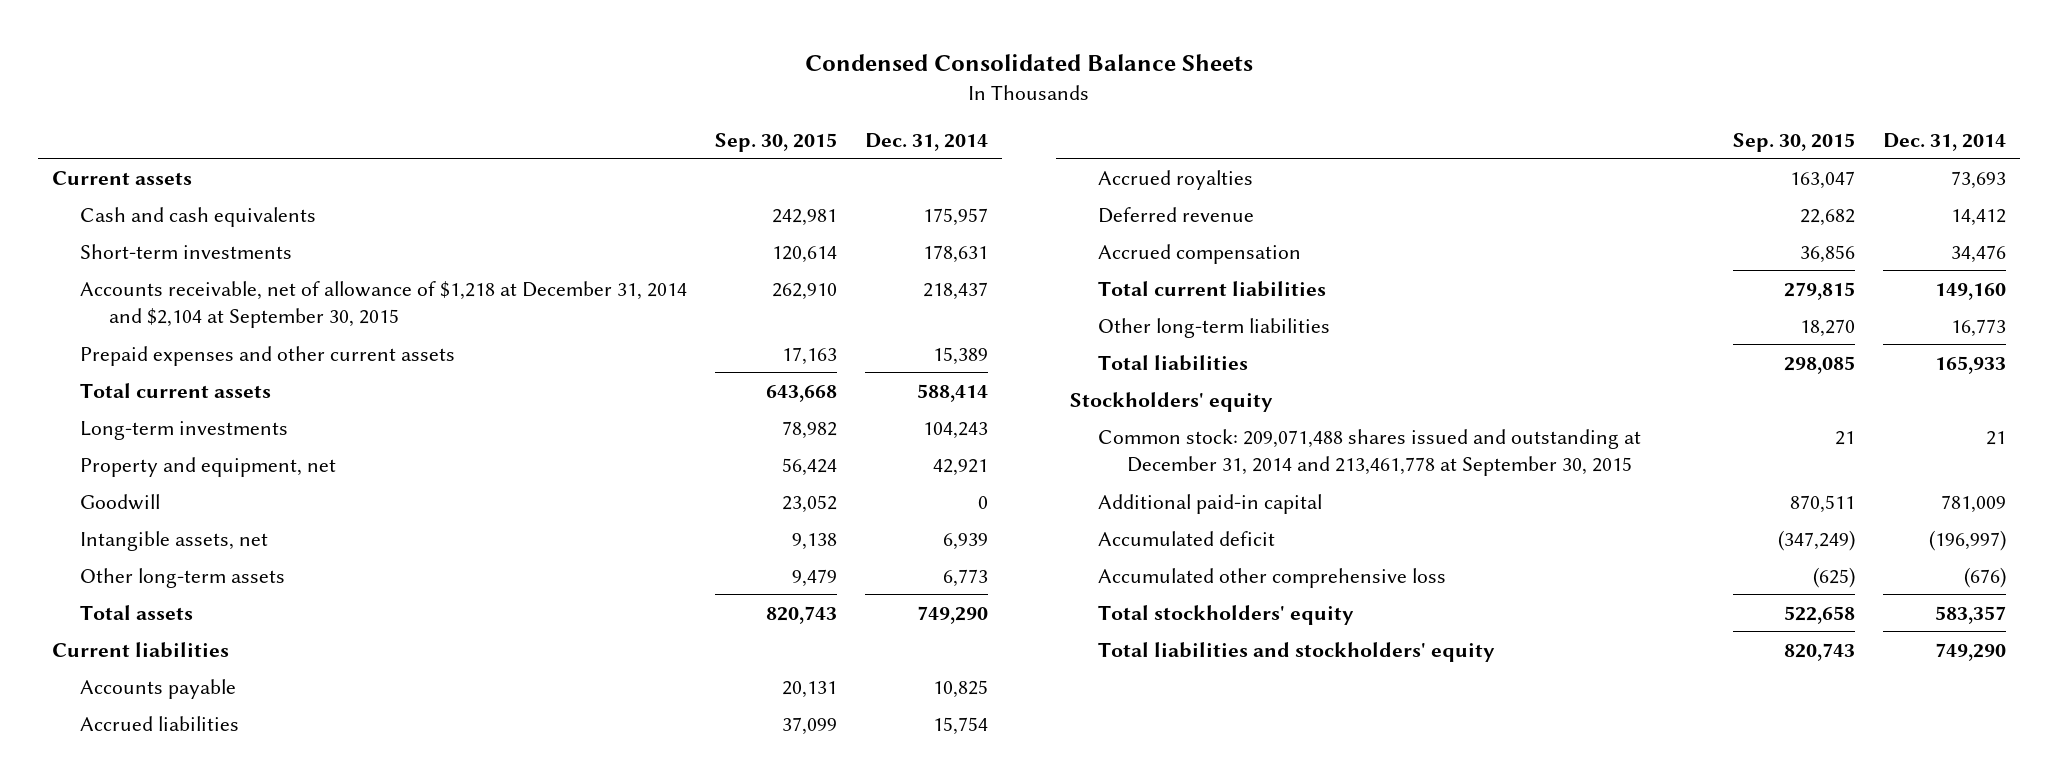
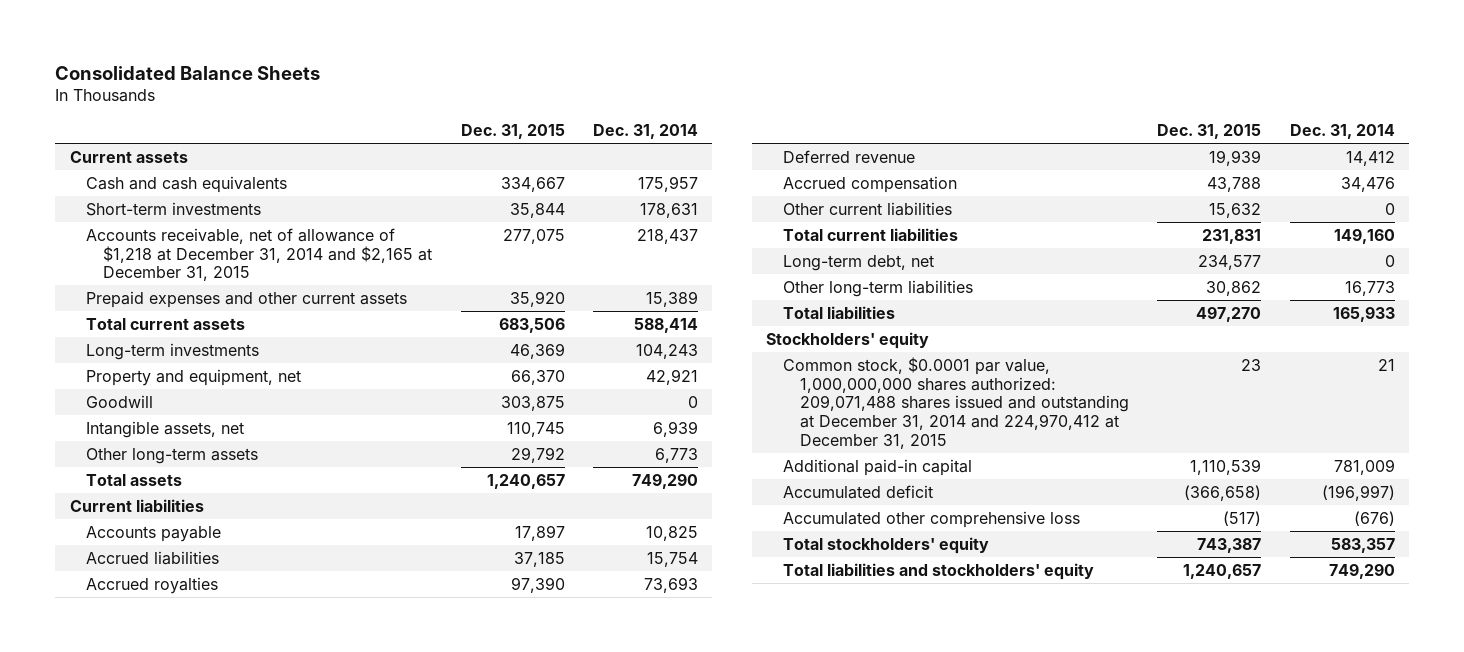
[805,53,1254,71] Condensed Consolidated Balance Sheets -> [55,66,321,81] Consolidated Balance Sheets
[715,132,838,152] Sep. 30, 2015 -> none
none -> [460,124,565,140] Dec. 31, 2015
[80,280,688,329] Accounts receivable, net of allowance of $1,218 at December 31, 2014 and $2,104 at September 30, 2015 -> [86,227,433,282] Accounts receivable, net of allowance of $1,218 at December 31, 2014 and $2,165 at December 31, 2015
none -> [782,201,952,216] Other current liabilities
none -> [782,254,934,271] Long-term debt, net
[1098,428,1642,477] Common stock: 209,071,488 shares issued and outstanding at December 31, 2014 and 213,461,778 at September 30, 2015 -> [782,356,1129,449] Common stock, $0.0001 par value, 1,000,000,000 shares authorized: 209,071,488 shares issued and outstanding at December 31, 2014 and 224,970,412 at December 31, 2015

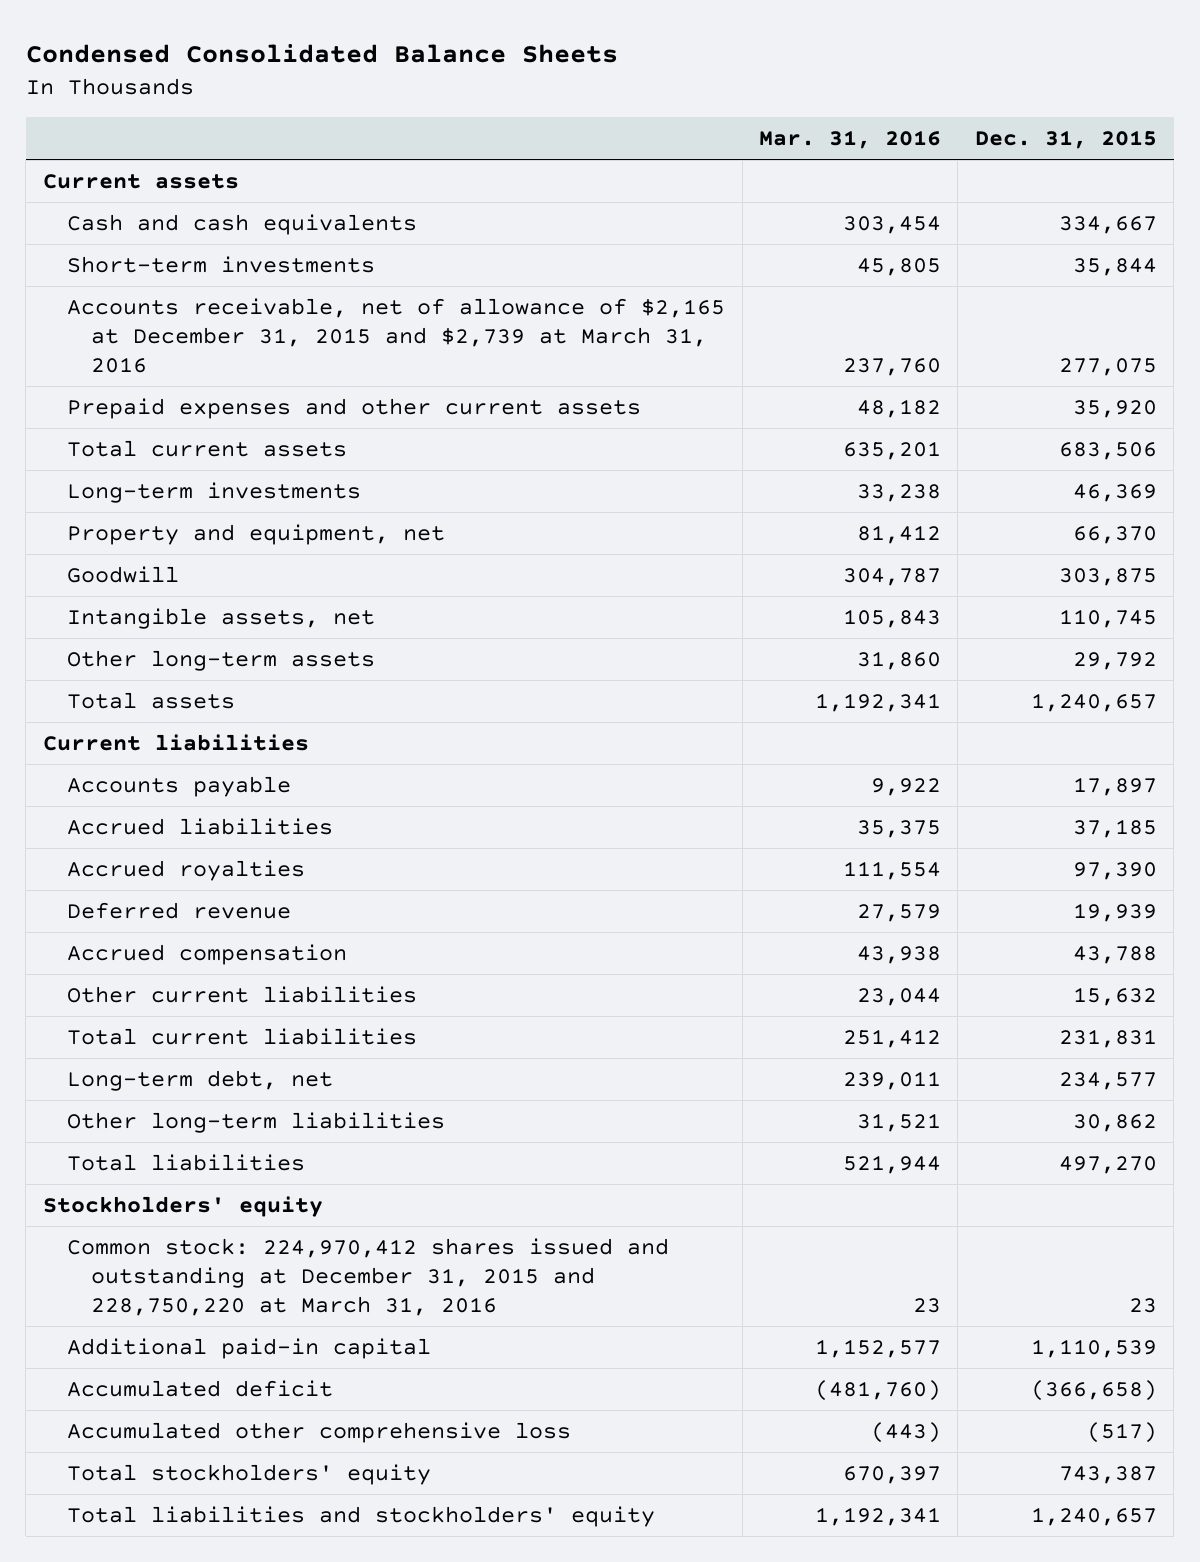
[55,66,321,81] Consolidated Balance Sheets -> [25,44,618,64] Condensed Consolidated Balance Sheets
[593,124,699,140] Dec. 31, 2014 -> none
none -> [759,130,942,150] Mar. 31, 2016
[86,227,433,282] Accounts receivable, net of allowance of $1,218 at December 31, 2014 and $2,165 at December 31, 2015 -> [67,297,726,373] Accounts receivable, net of allowance of $2,165 at December 31, 2015 and $2,739 at March 31, 2016
[782,356,1129,449] Common stock, $0.0001 par value, 1,000,000,000 shares authorized: 209,071,488 shares issued and outstanding at December 31, 2014 and 224,970,412 at December 31, 2015 -> [67,1237,670,1316] Common stock: 224,970,412 shares issued and outstanding at December 31, 2015 and 228,750,220 at March 31, 2016

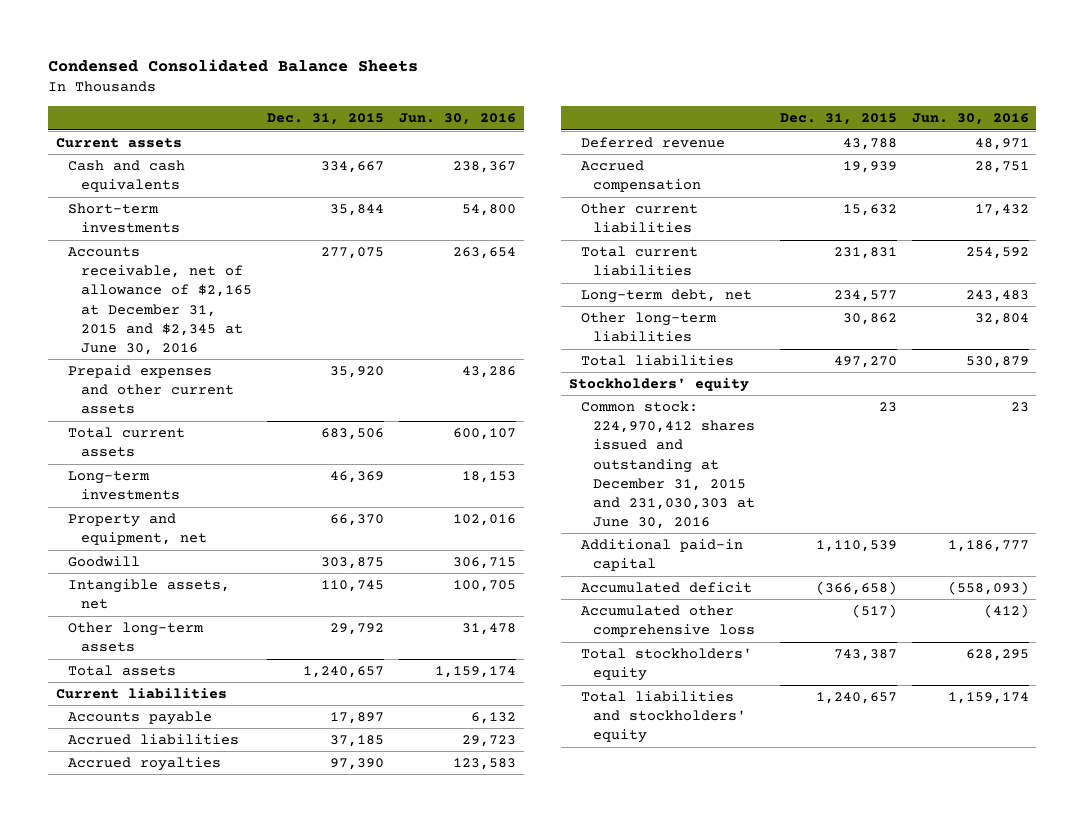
[759,130,942,150] Mar. 31, 2016 -> none
none -> [399,113,517,126] Jun. 30, 2016
[67,297,726,373] Accounts receivable, net of allowance of $2,165 at December 31, 2015 and $2,739 at March 31, 2016 -> [68,247,252,355] Accounts receivable, net of allowance of $2,165 at December 31, 2015 and $2,345 at June 30, 2016
[1072,902,1157,922] 19,939 -> [842,138,897,151] 43,788
[1072,945,1157,964] 43,788 -> [842,161,897,174] 19,939
[67,1237,670,1316] Common stock: 224,970,412 shares issued and outstanding at December 31, 2015 and 228,750,220 at March 31, 2016 -> [580,401,756,530] Common stock: 224,970,412 shares issued and outstanding at December 31, 2015 and 231,030,303 at June 30, 2016

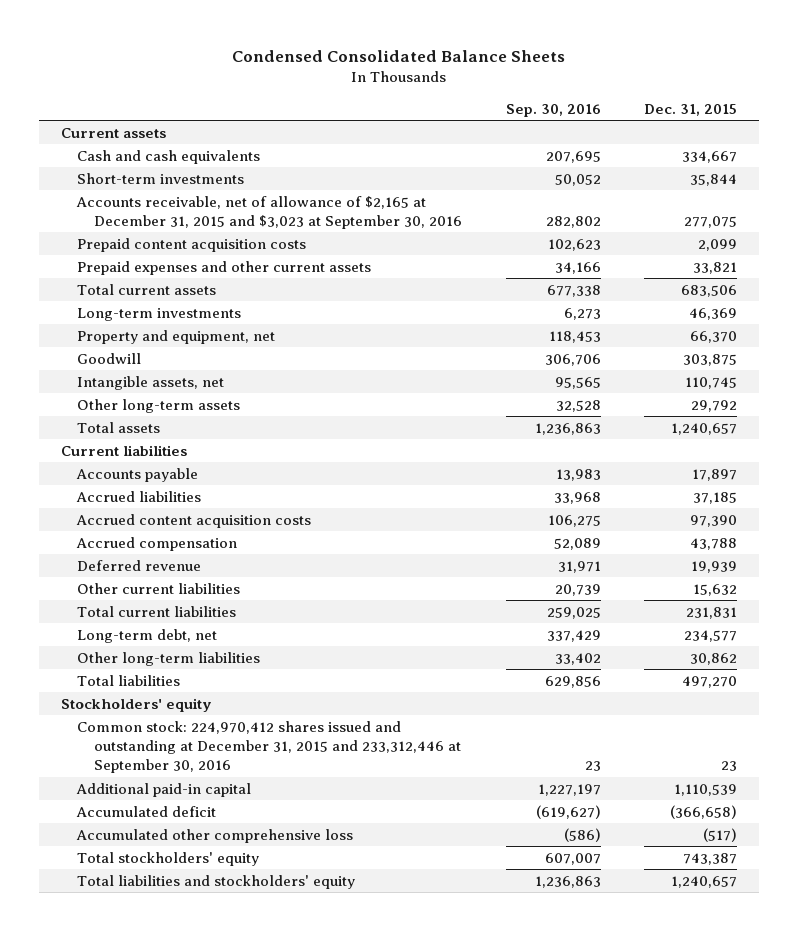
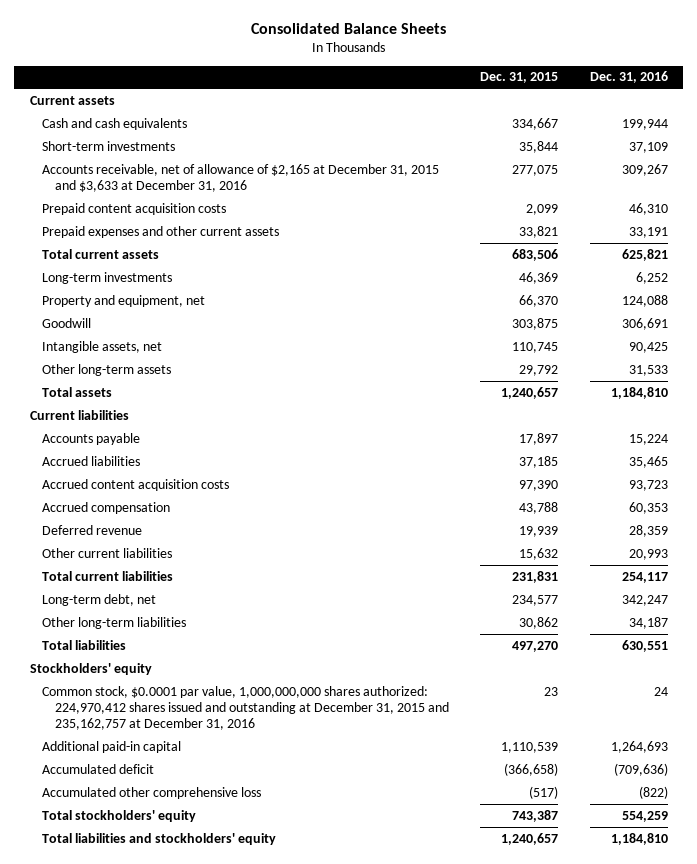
[232,50,566,63] Condensed Consolidated Balance Sheets -> [250,23,446,35] Consolidated Balance Sheets
[505,103,601,117] Sep. 30, 2016 -> none
none -> [589,71,668,84] Dec. 31, 2016
[76,195,462,229] Accounts receivable, net of allowance of $2,165 at December 31, 2015 and $3,023 at September 30, 2016 -> [42,163,440,192] Accounts receivable, net of allowance of $2,165 at December 31, 2015 and $3,633 at December 31, 2016
[77,720,461,774] Common stock: 224,970,412 shares issued and outstanding at December 31, 2015 and 233,312,446 at September 30, 2016 -> [42,685,449,730] Common stock, $0.0001 par value, 1,000,000,000 shares authorized: 224,970,412 shares issued and outstanding at December 31, 2015 and 235,162,757 at December 31, 2016

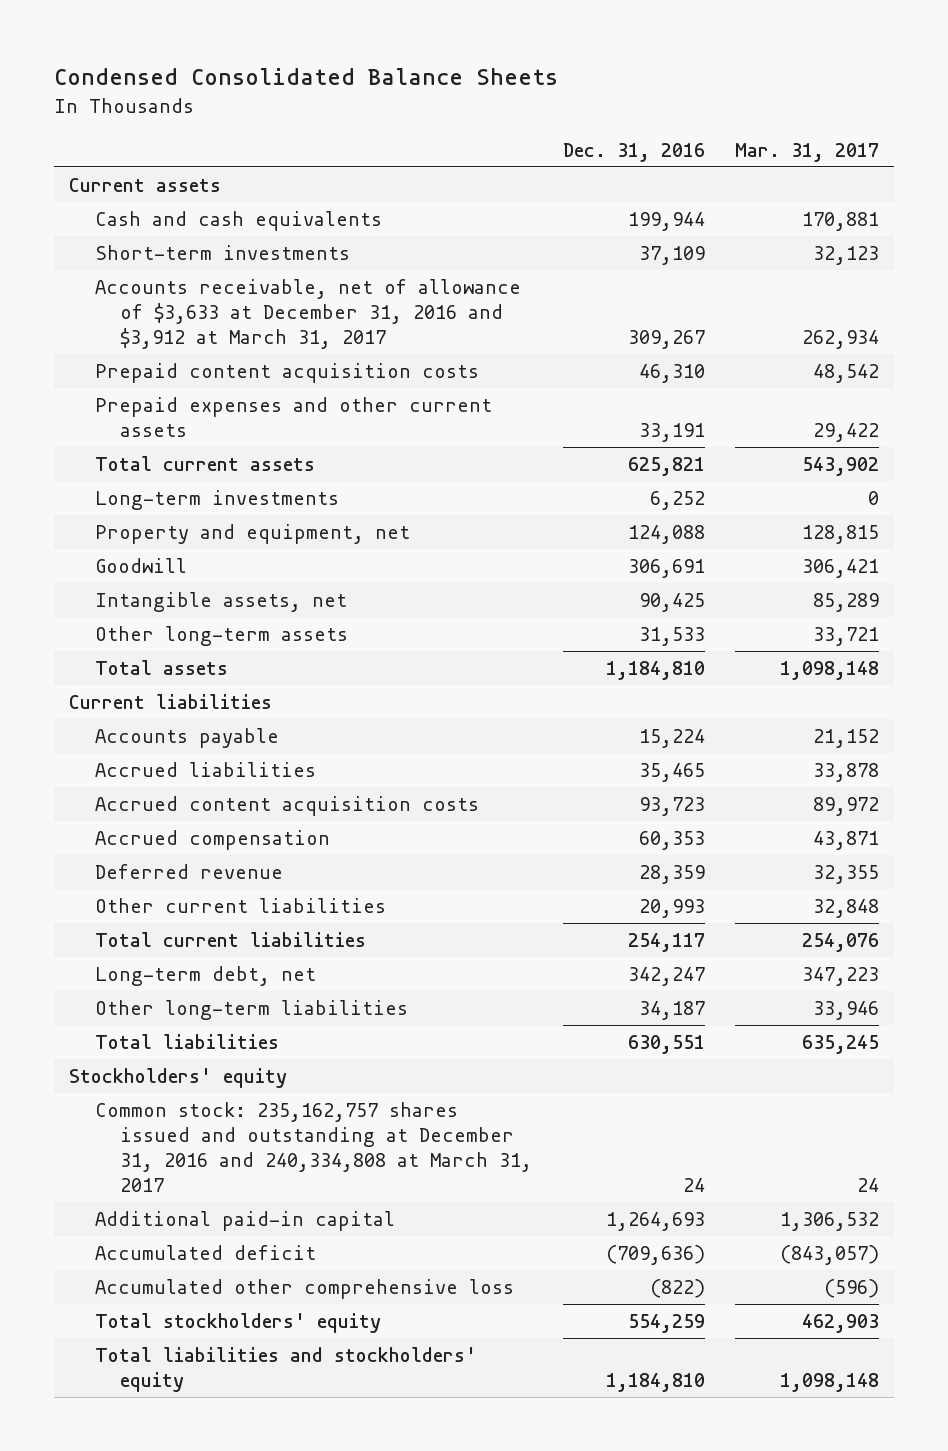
[250,23,446,35] Consolidated Balance Sheets -> [53,68,558,86] Condensed Consolidated Balance Sheets
[480,72,559,84] Dec. 31, 2015 -> none
none -> [734,142,879,162] Mar. 31, 2017
[42,163,440,192] Accounts receivable, net of allowance of $2,165 at December 31, 2015 and $3,633 at December 31, 2016 -> [94,278,521,350] Accounts receivable, net of allowance of $3,633 at December 31, 2016 and $3,912 at March 31, 2017
[42,685,449,730] Common stock, $0.0001 par value, 1,000,000,000 shares authorized: 224,970,412 shares issued and outstanding at December 31, 2015 and 235,162,757 at December 31, 2016 -> [94,1101,533,1193] Common stock: 235,162,757 shares issued and outstanding at December 31, 2016 and 240,334,808 at March 31, 2017

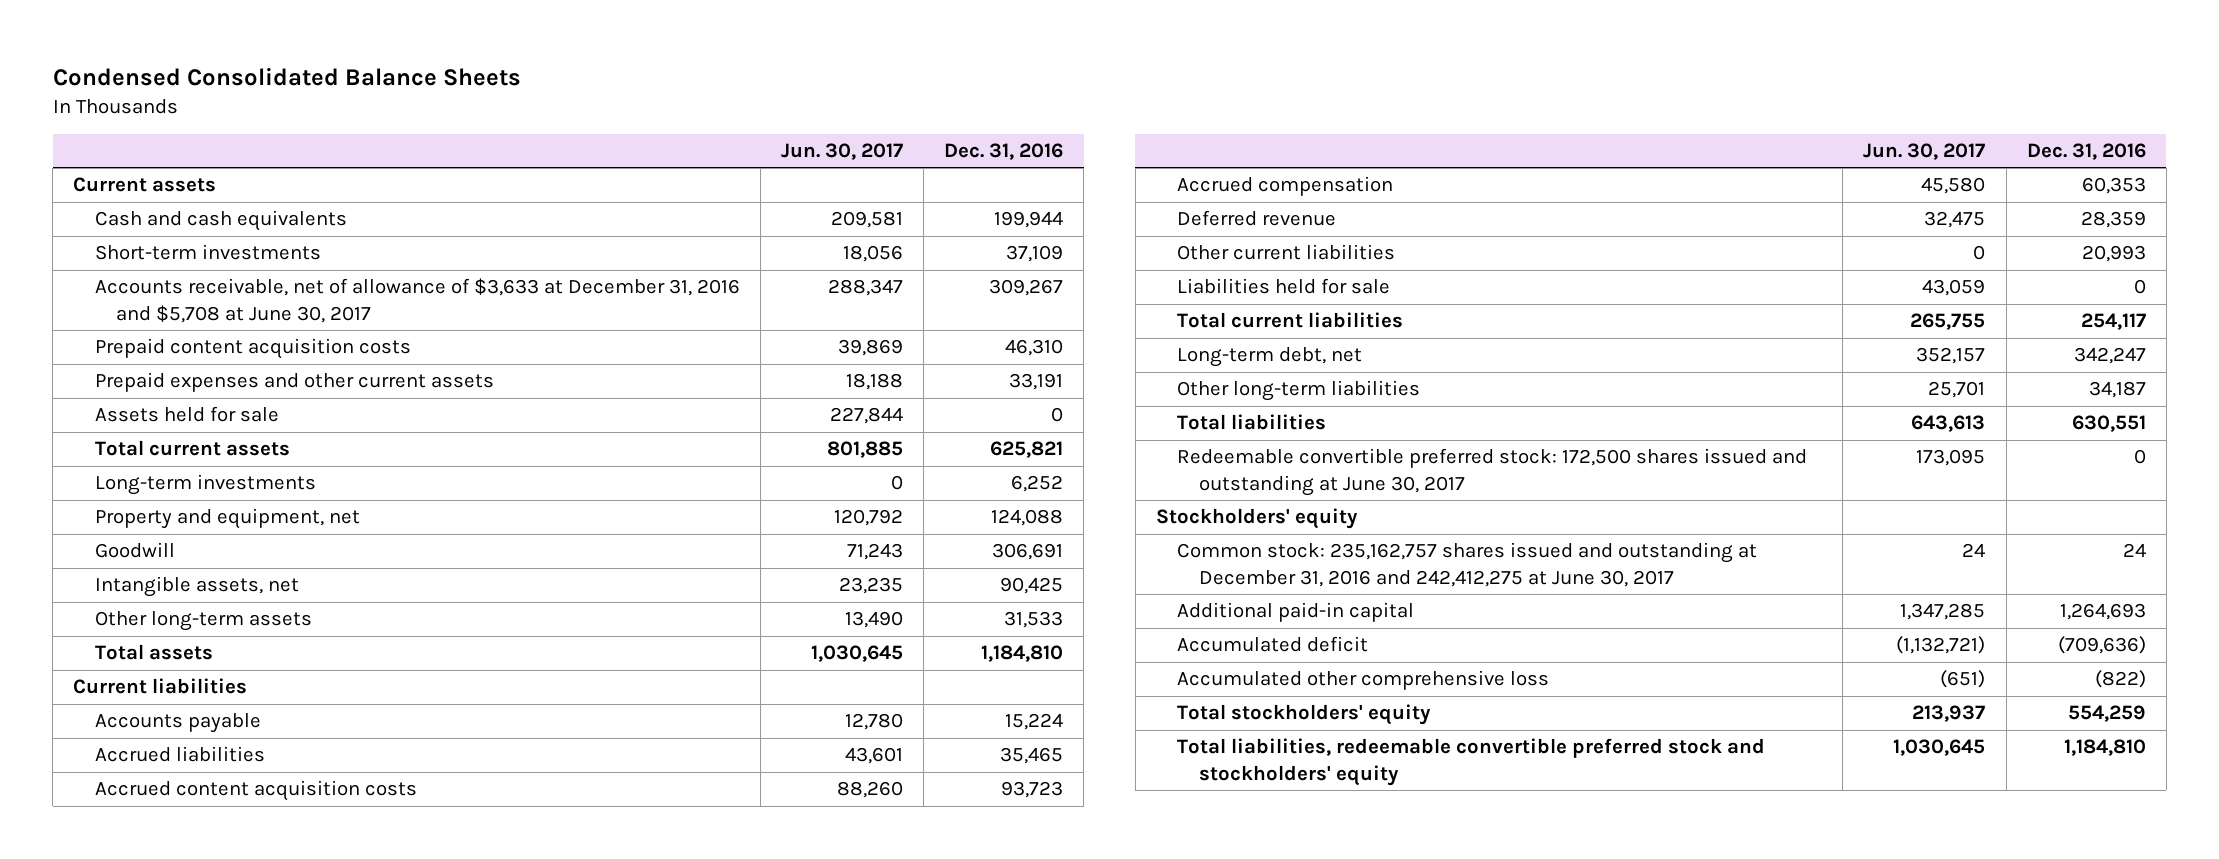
[734,142,879,162] Mar. 31, 2017 -> none
none -> [780,142,903,160] Jun. 30, 2017
[94,278,521,350] Accounts receivable, net of allowance of $3,633 at December 31, 2016 and $3,912 at March 31, 2017 -> [94,278,740,323] Accounts receivable, net of allowance of $3,633 at December 31, 2016 and $5,708 at June 30, 2017
none -> [94,406,279,423] Assets held for sale
none -> [1177,278,1391,295] Liabilities held for sale
none -> [1177,448,1808,496] Redeemable convertible preferred stock: 172,500 shares issued and outstanding at June 30, 2017
[94,1101,533,1193] Common stock: 235,162,757 shares issued and outstanding at December 31, 2016 and 240,334,808 at March 31, 2017 -> [1177,542,1758,587] Common stock: 235,162,757 shares issued and outstanding at December 31, 2016 and 242,412,275 at June 30, 2017
[94,1346,477,1393] Total liabilities and stockholders' equity -> [1177,738,1766,786] Total liabilities, redeemable convertible preferred stock and stockholders' equity

